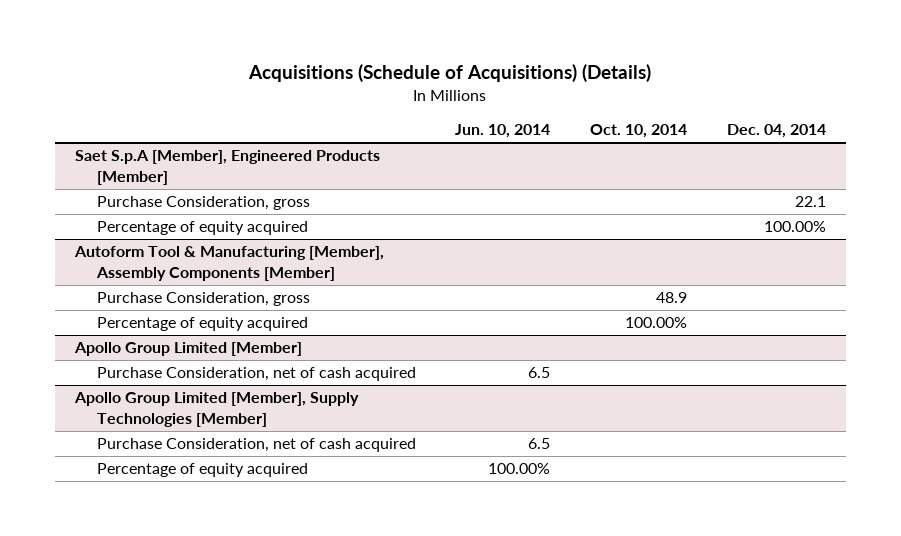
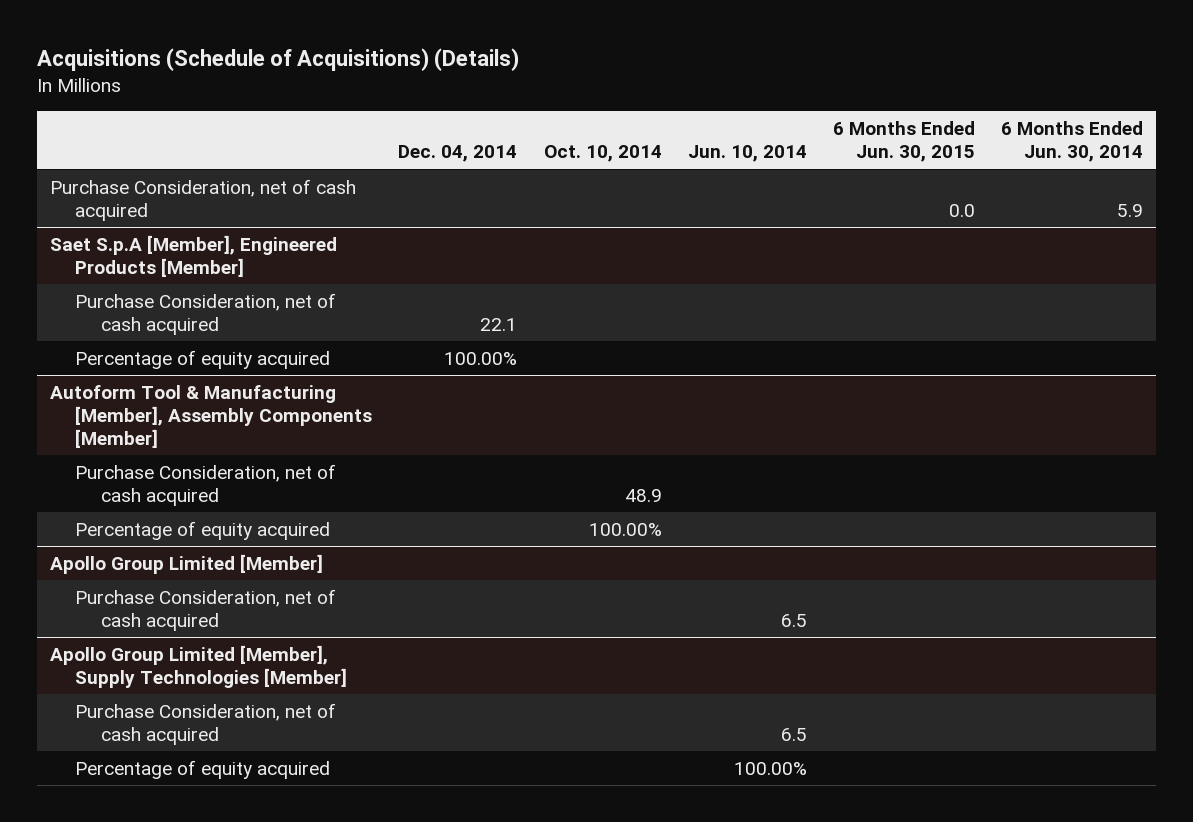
none -> [832,121,975,163] 6 Months Ended Jun. 30, 2015
none -> [1001,121,1144,163] 6 Months Ended Jun. 30, 2014
none -> [49,178,356,221] Purchase Consideration, net of cash acquired
[96,196,310,211] Purchase Consideration, gross -> [75,292,337,335] Purchase Consideration, net of cash acquired
[96,292,310,307] Purchase Consideration, gross -> [75,463,337,506] Purchase Consideration, net of cash acquired

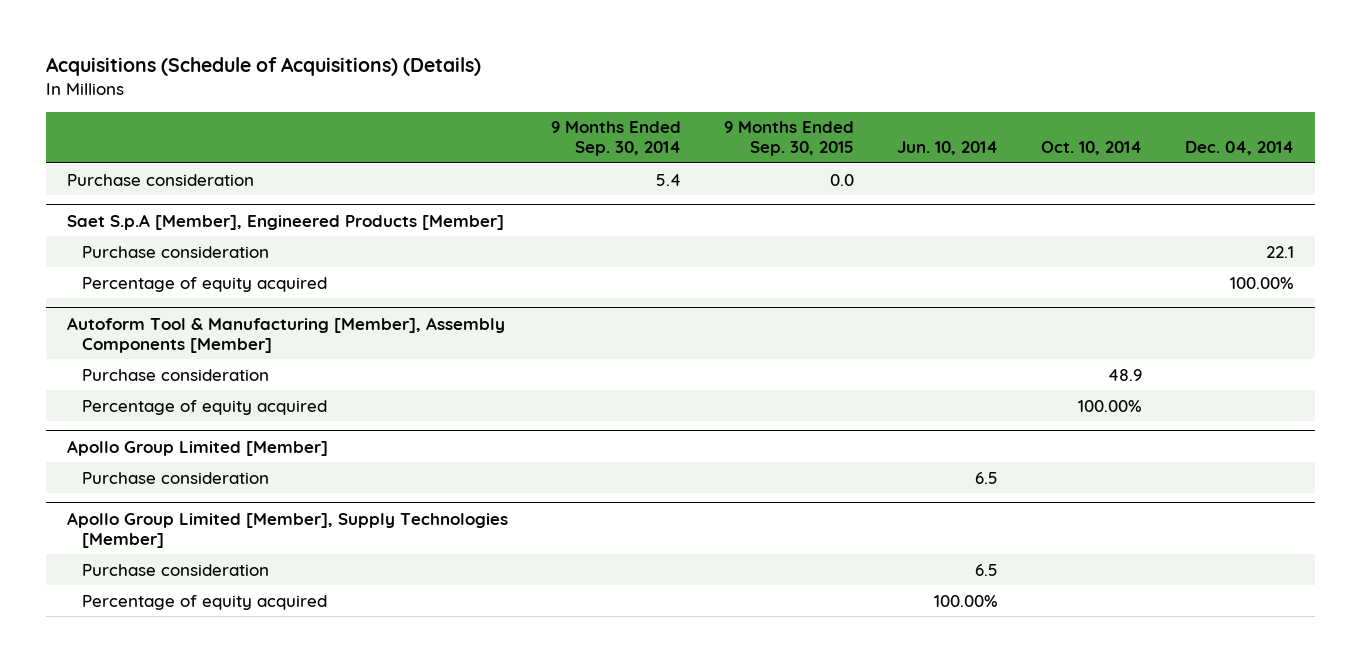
[832,121,975,163] 6 Months Ended Jun. 30, 2015 -> none
[1001,121,1144,163] 6 Months Ended Jun. 30, 2014 -> none
none -> [550,121,681,157] 9 Months Ended Sep. 30, 2014
none -> [723,121,854,157] 9 Months Ended Sep. 30, 2015
[49,178,356,221] Purchase Consideration, net of cash acquired -> [67,173,255,186] Purchase consideration
[75,292,337,335] Purchase Consideration, net of cash acquired -> [82,245,270,258] Purchase consideration
[75,463,337,506] Purchase Consideration, net of cash acquired -> [82,368,270,381] Purchase consideration
[75,588,337,631] Purchase Consideration, net of cash acquired -> [82,471,270,484] Purchase consideration
[75,702,337,745] Purchase Consideration, net of cash acquired -> [82,563,270,576] Purchase consideration

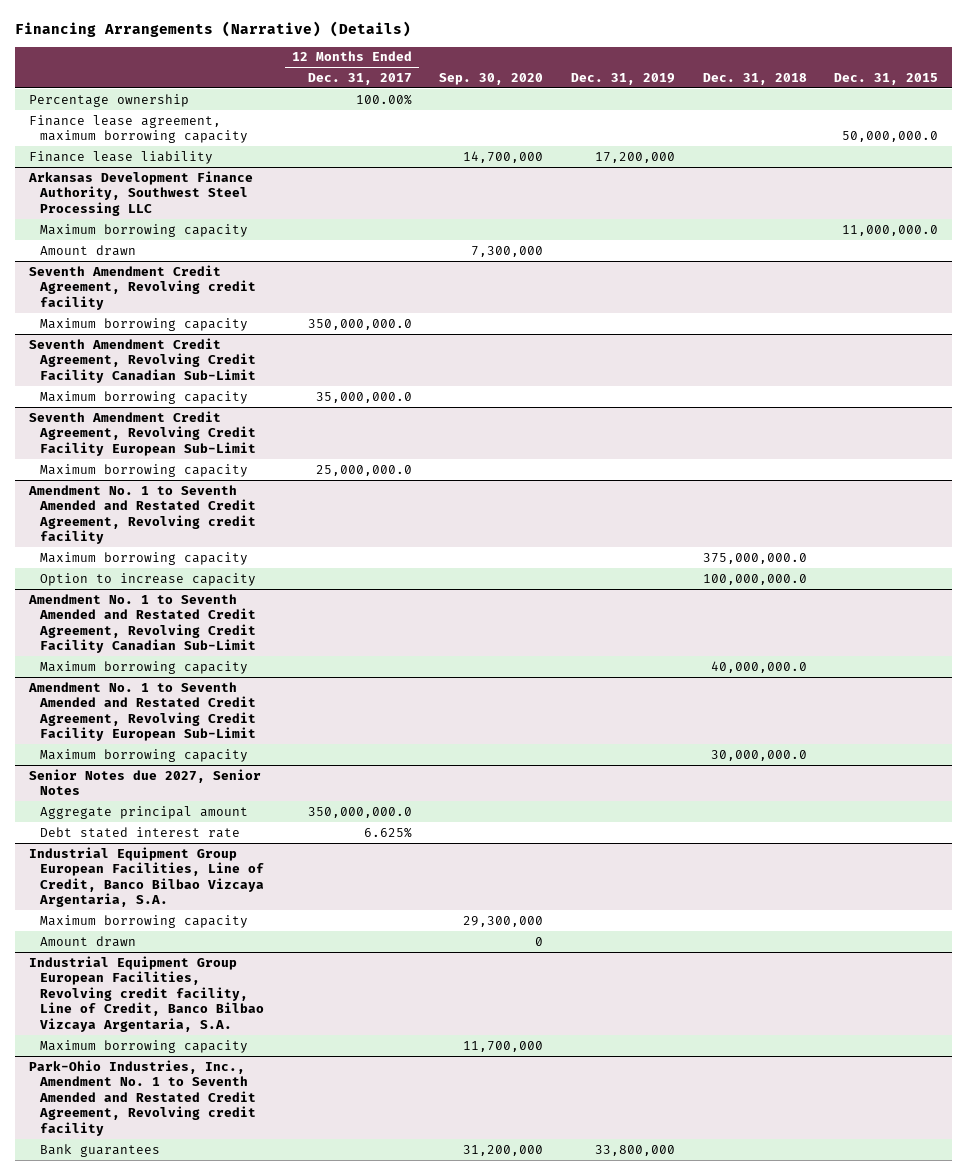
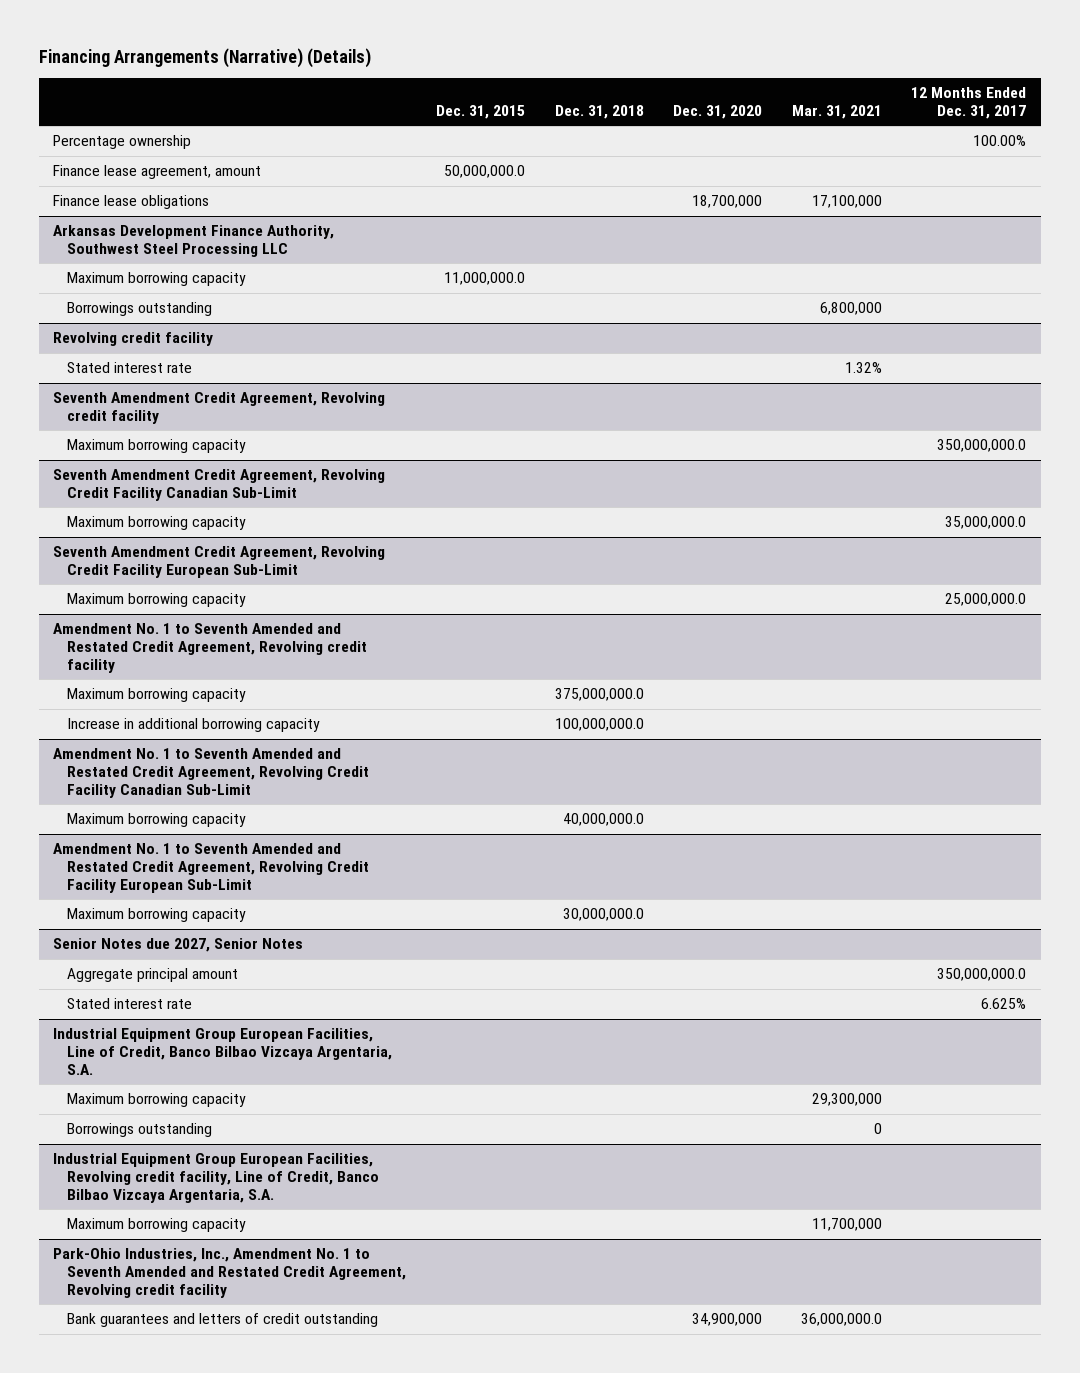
[439,72,544,85] Sep. 30, 2020 -> none
[571,72,676,85] Dec. 31, 2019 -> none
none -> [673,105,763,120] Dec. 31, 2020
none -> [791,105,882,120] Mar. 31, 2021
[29,114,249,144] Finance lease agreement, maximum borrowing capacity -> [53,165,262,180] Finance lease agreement, amount
[29,150,214,164] Finance lease liability -> [53,195,210,210] Finance lease obligations
[40,244,137,256] Amount drawn -> [67,302,213,317] Borrowings outstanding
none -> [53,332,214,347] Revolving credit facility
none -> [67,362,193,374] Stated interest rate
[40,572,257,586] Option to increase capacity -> [67,718,321,733] Increase in additional borrowing capacity
[40,826,241,838] Debt stated interest rate -> [67,998,193,1010] Stated interest rate
[40,935,137,947] Amount drawn -> [67,1123,213,1138] Borrowings outstanding
[40,1143,161,1157] Bank guarantees -> [67,1313,379,1328] Bank guarantees and letters of credit outstanding

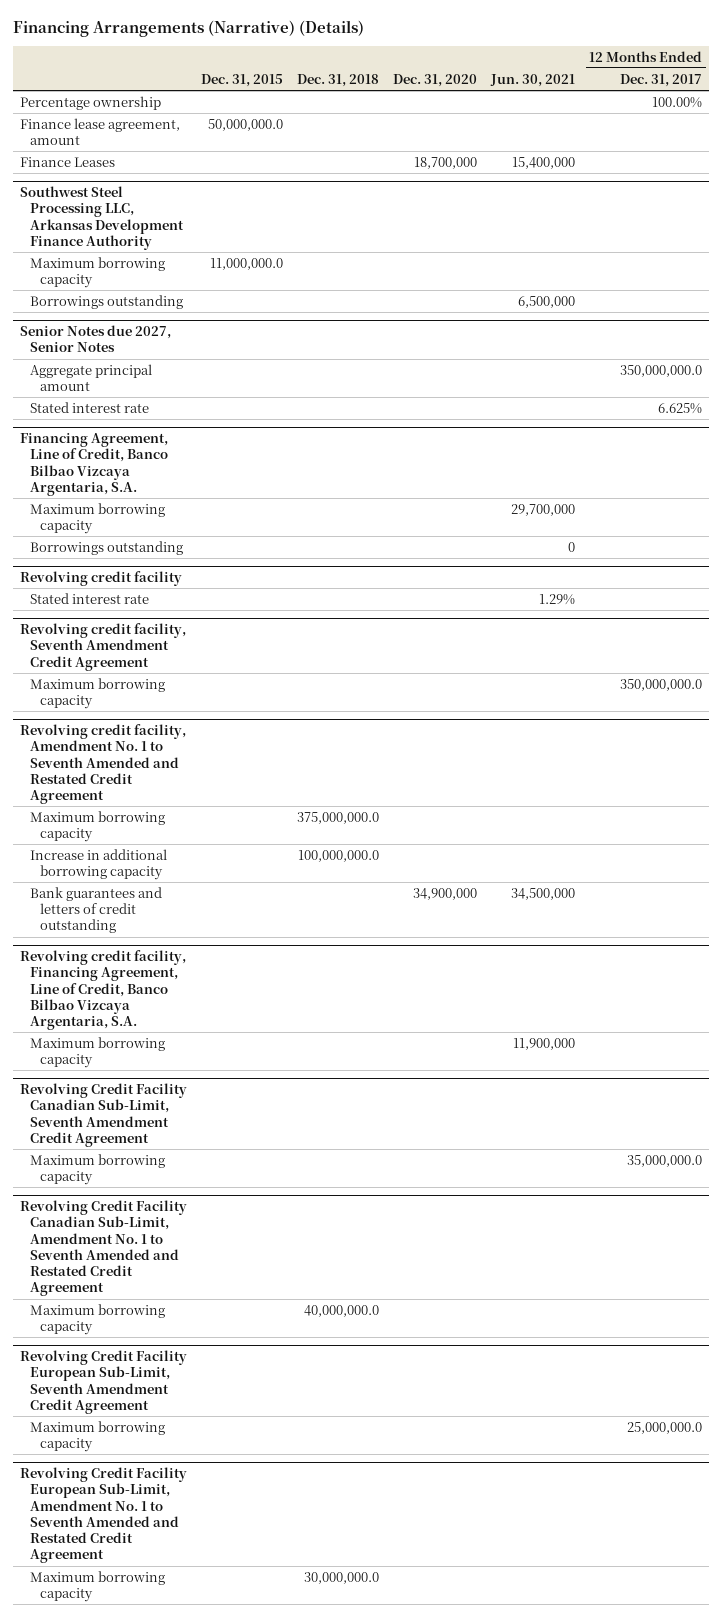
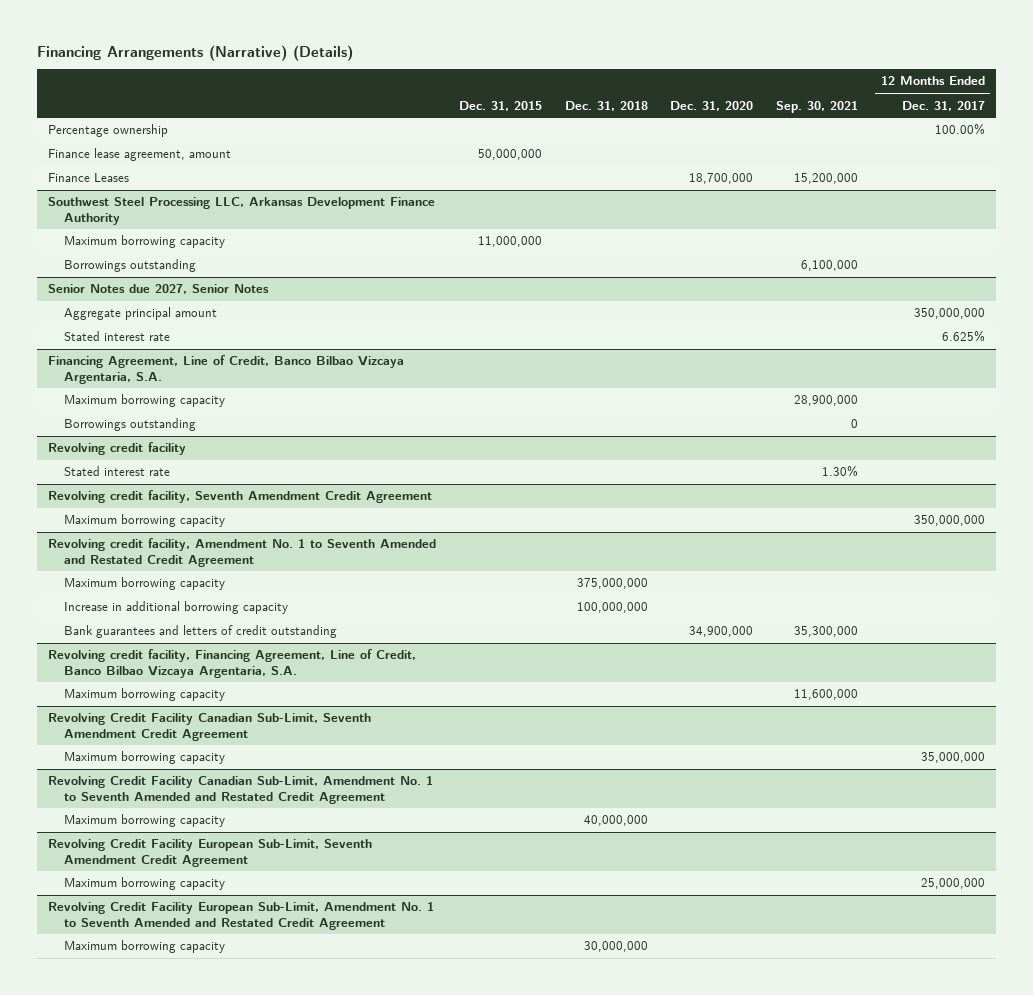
[490,73,576,87] Jun. 30, 2021 -> none
none -> [775,100,858,113] Sep. 30, 2021
[207,118,283,131] 50,000,000.0 -> [478,149,543,161] 50,000,000
[209,257,283,270] 11,000,000.0 -> [478,236,543,248] 11,000,000
[620,364,703,377] 350,000,000.0 -> [913,308,985,320] 350,000,000
[620,678,703,691] 350,000,000.0 -> [913,515,985,527] 350,000,000
[296,811,379,824] 375,000,000.0 -> [576,578,648,590] 375,000,000
[297,849,379,862] 100,000,000.0 -> [576,602,648,614] 100,000,000
[627,1154,703,1167] 35,000,000.0 -> [920,752,985,764] 35,000,000
[303,1304,379,1317] 40,000,000.0 -> [583,815,648,827] 40,000,000
[627,1421,703,1434] 25,000,000.0 -> [920,878,985,890] 25,000,000
[303,1571,379,1584] 30,000,000.0 -> [583,941,648,953] 30,000,000

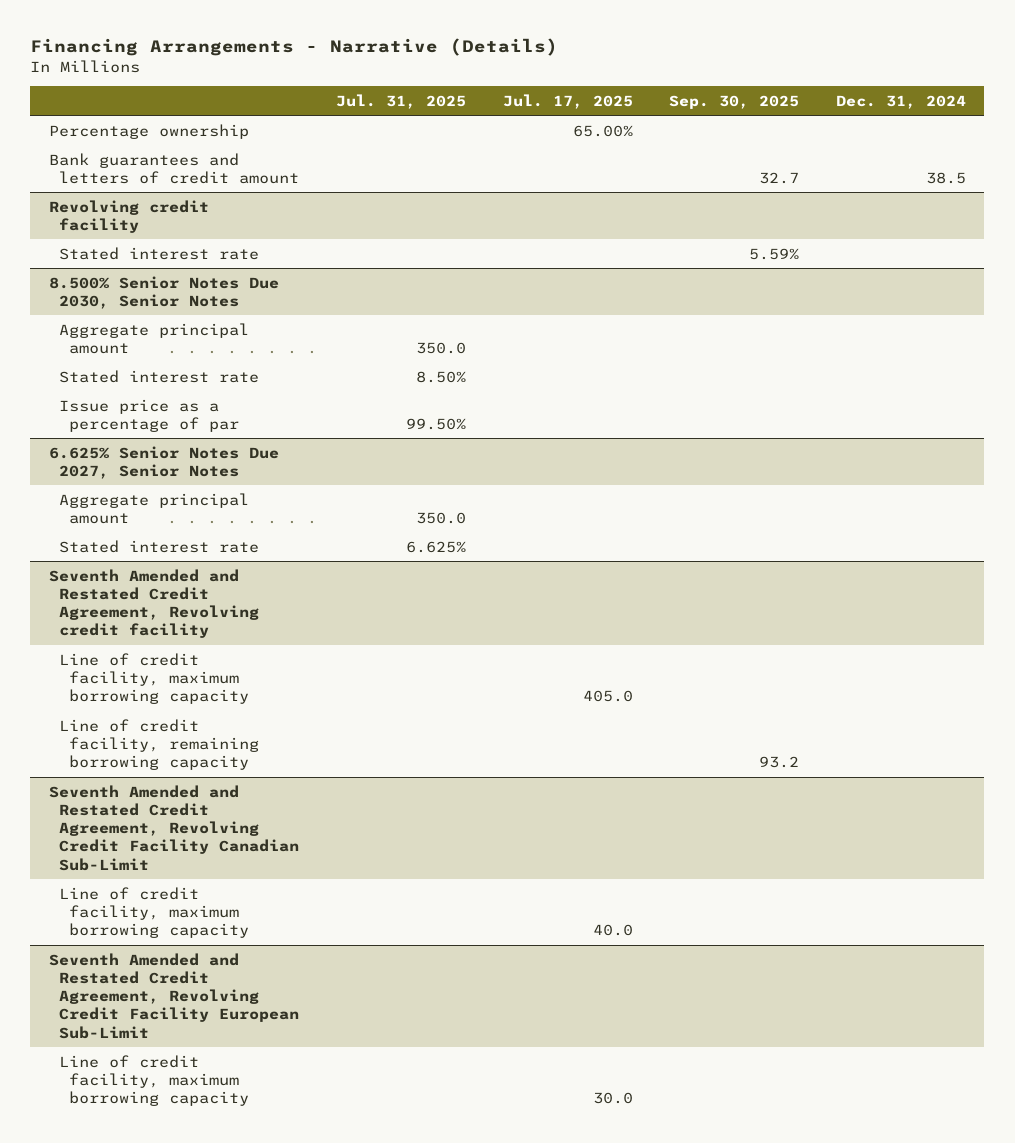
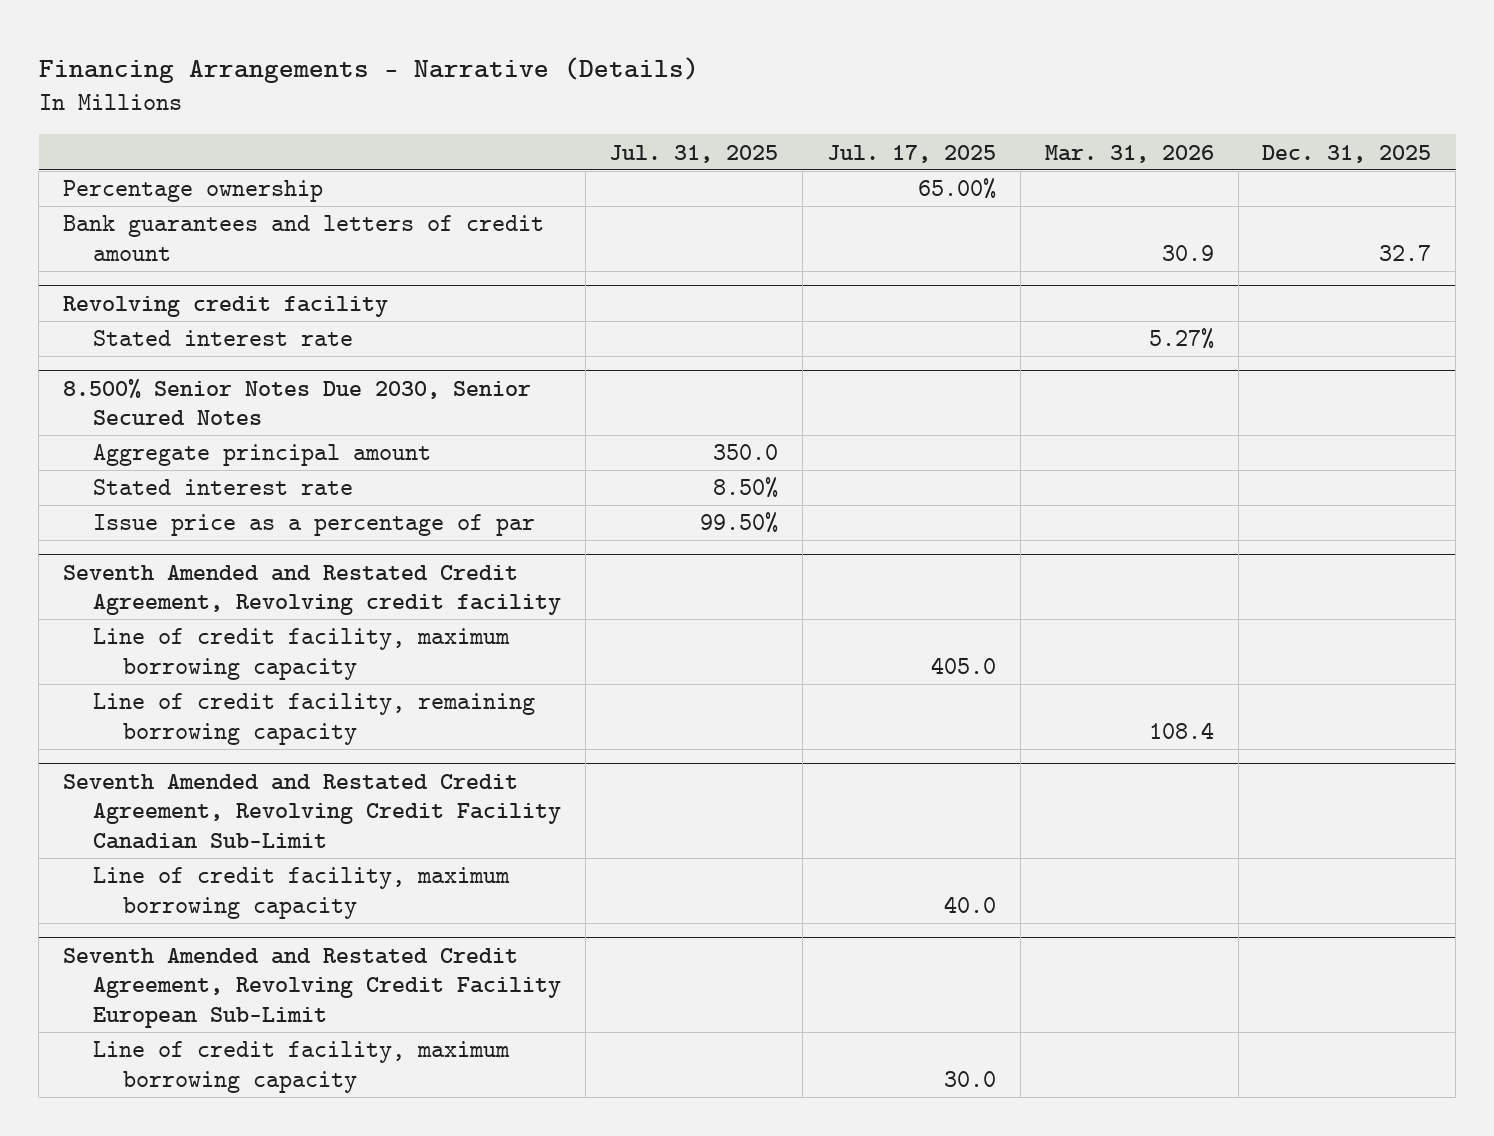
[669,94,800,109] Sep. 30, 2025 -> none
[836,94,967,109] Dec. 31, 2024 -> none
none -> [1044,144,1214,163] Mar. 31, 2026
none -> [1262,144,1432,163] Dec. 31, 2025
[48,275,279,309] 8.500% Senior Notes Due 2030, Senior Notes -> [62,378,531,426] 8.500% Senior Notes Due 2030, Senior Secured Notes
[48,445,279,479] 6.625% Senior Notes Due 2027, Senior Notes -> none
[59,492,250,524] Aggregate principal amount -> none
[59,539,260,553] Stated interest rate -> none

